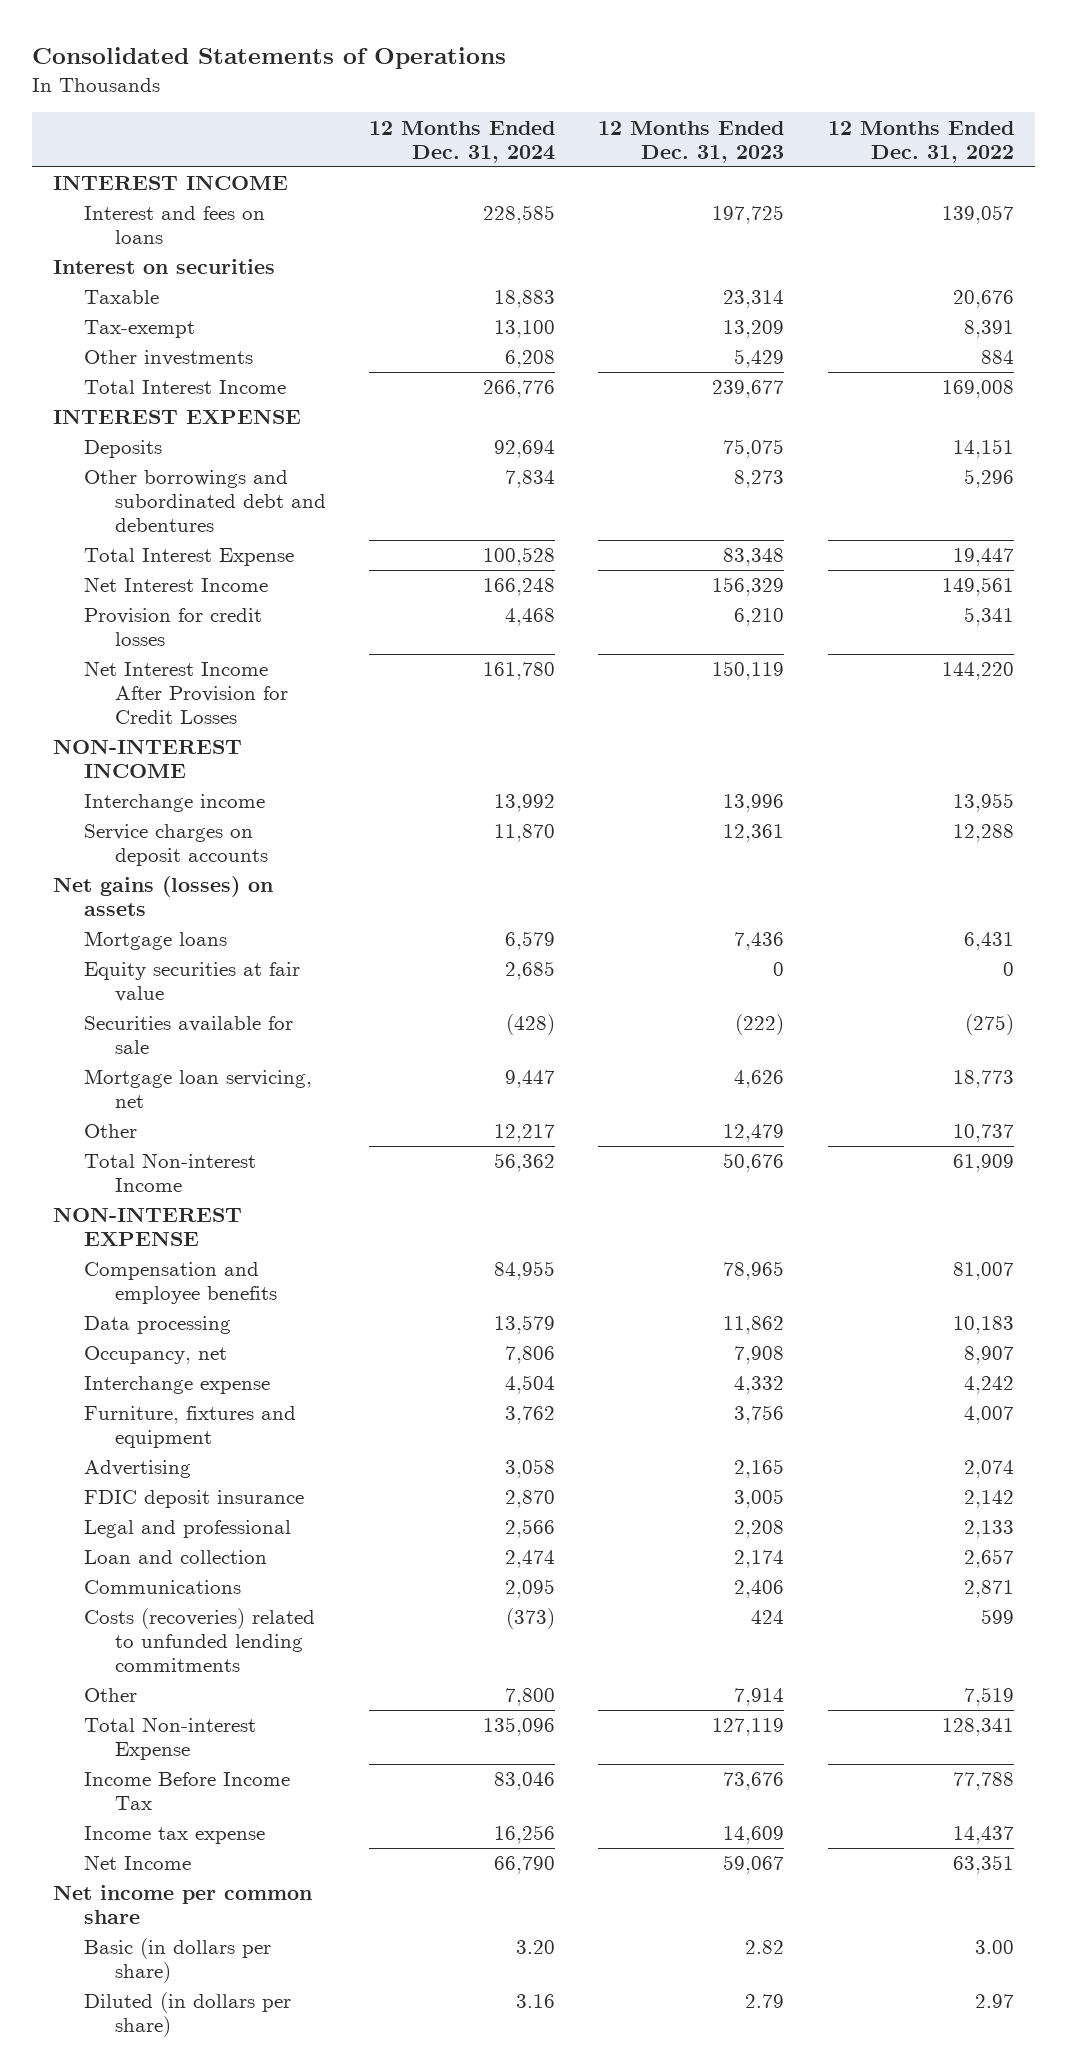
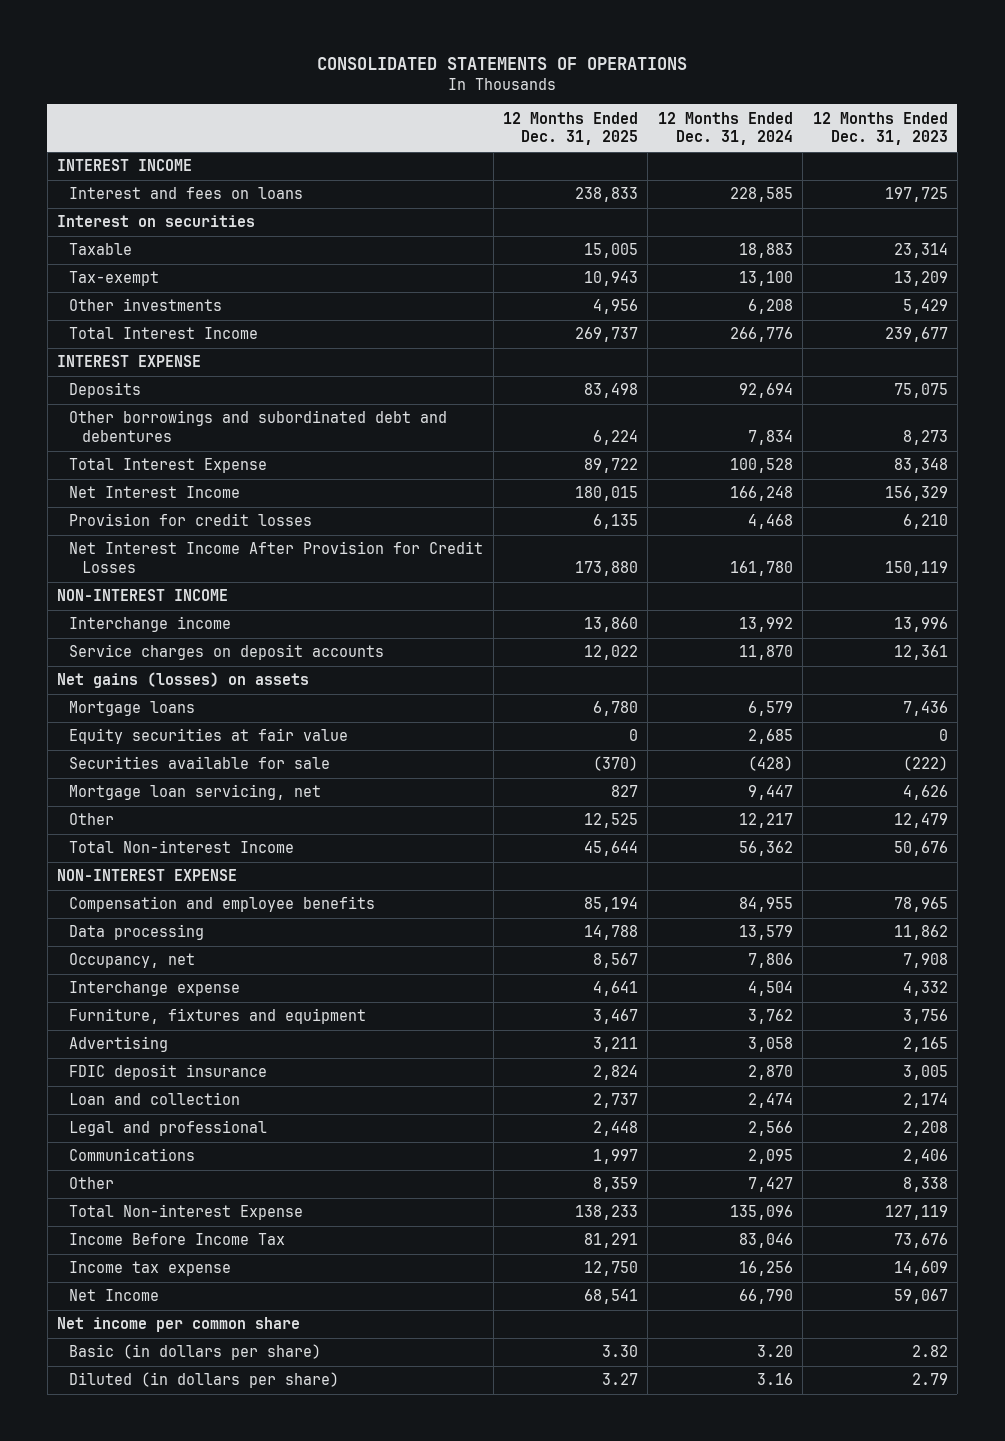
[31,46,506,69] Consolidated Statements of Operations -> [317,56,688,70] CONSOLIDATED STATEMENTS OF OPERATIONS
[827,120,1014,163] 12 Months Ended Dec. 31, 2022 -> none
none -> [503,111,639,146] 12 Months Ended Dec. 31, 2025
[84,1520,292,1539] Legal and professional -> [69,1120,268,1137] Legal and professional
[84,1608,316,1673] Costs (recoveries) related to unfunded lending commitments -> none
[505,1688,556,1707] 7,800 -> [747,1177,793,1193] 7,427
[734,1688,785,1707] 7,914 -> [902,1177,948,1193] 8,338

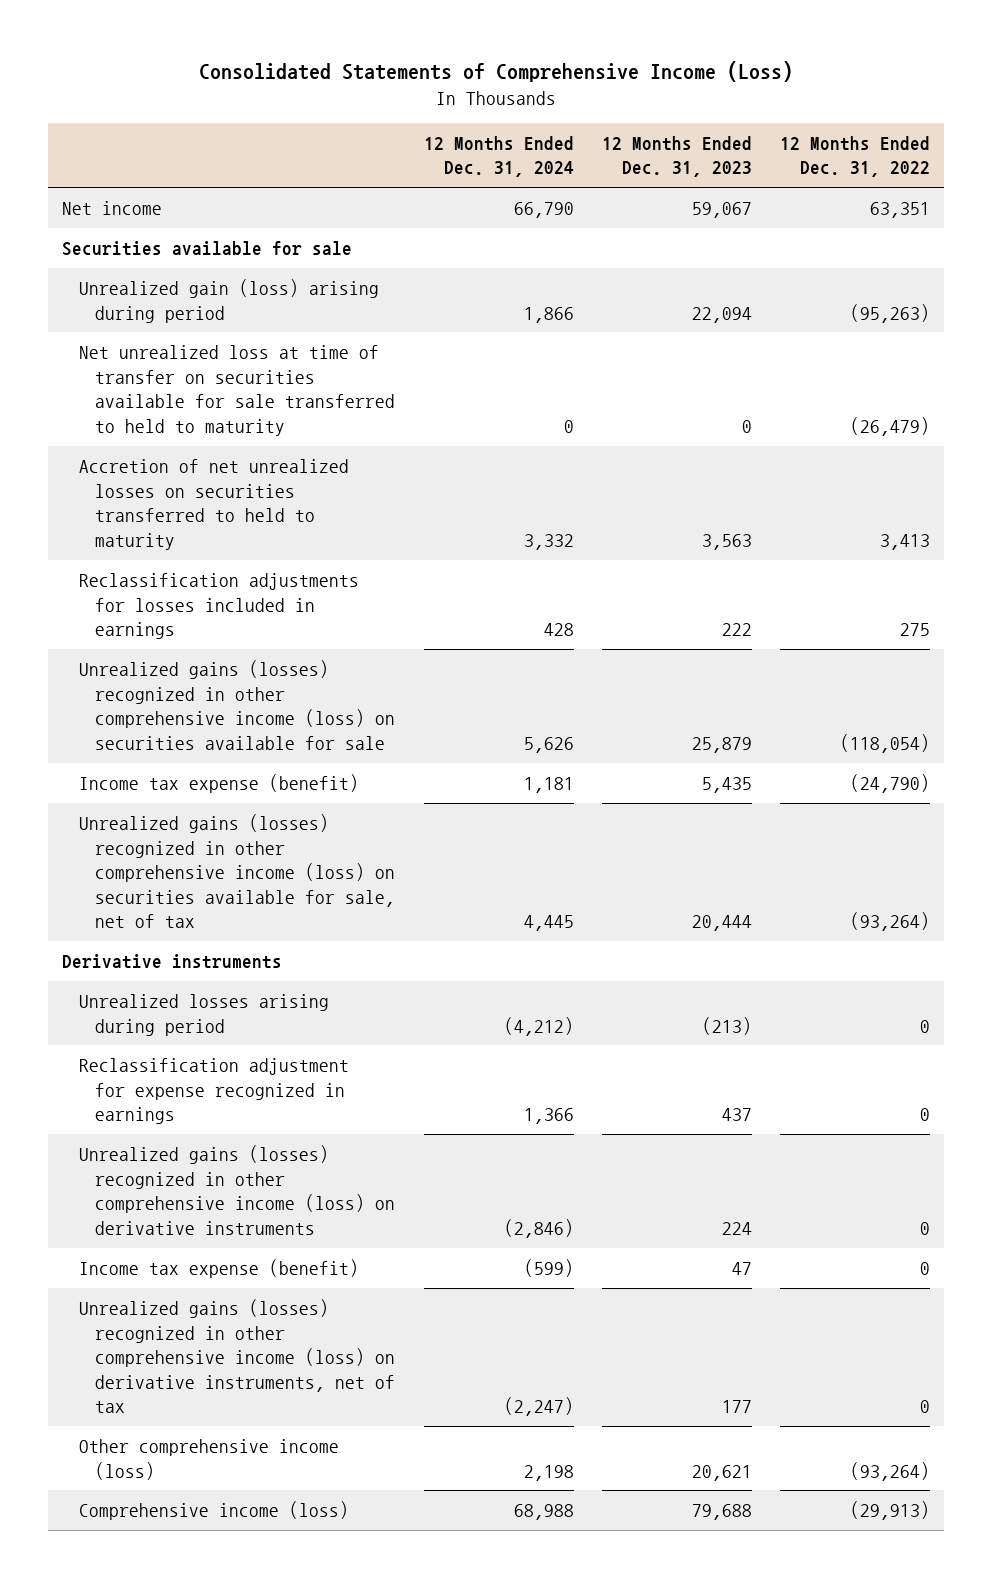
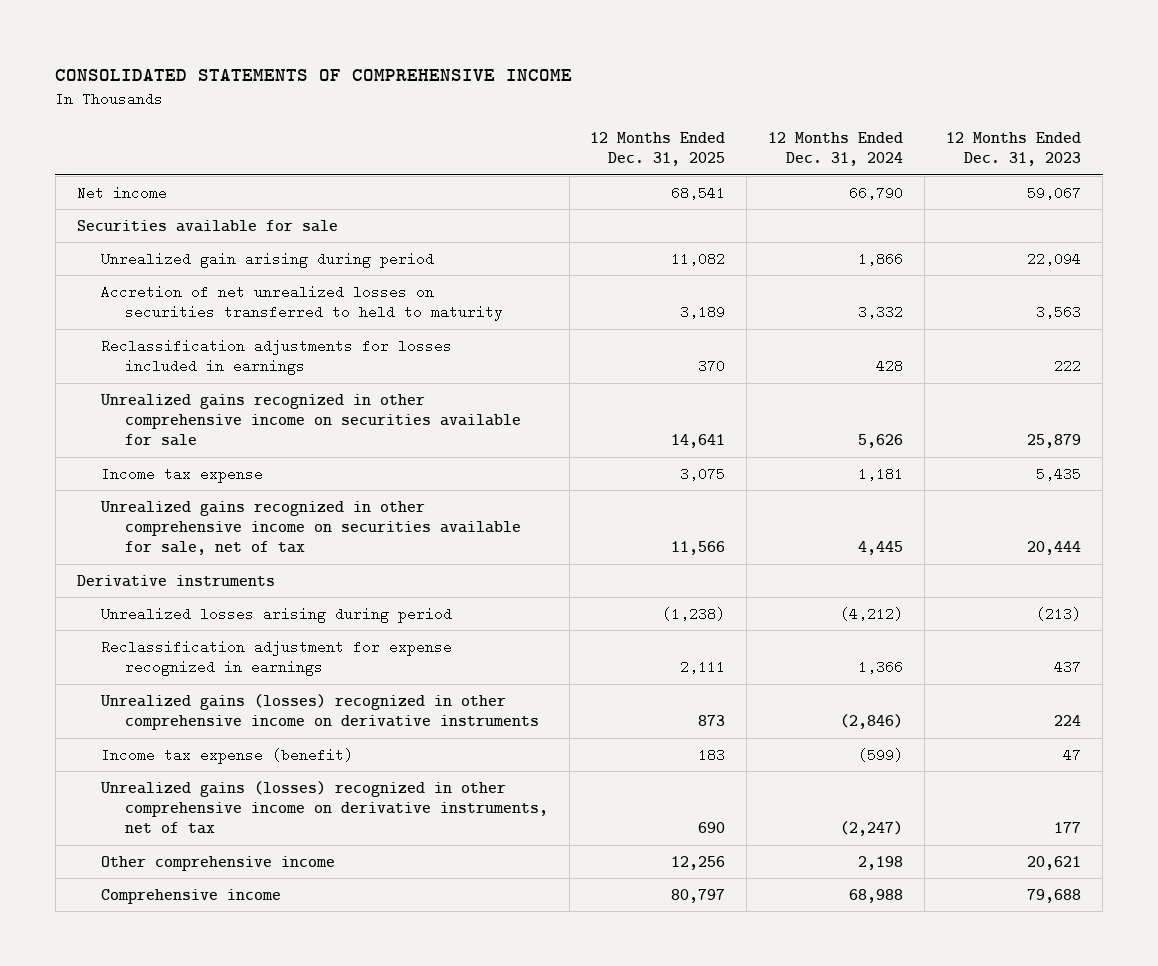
[199,60,794,82] Consolidated Statements of Comprehensive Income (Loss) -> [55,69,573,82] CONSOLIDATED STATEMENTS OF COMPREHENSIVE INCOME
[780,135,931,178] 12 Months Ended Dec. 31, 2022 -> none
none -> [590,131,726,167] 12 Months Ended Dec. 31, 2025
[78,345,396,436] Net unrealized loss at time of transfer on securities available for sale transferred to held to maturity -> none
[78,279,379,323] Unrealized gain (loss) arising during period -> [100,251,434,268] Unrealized gain arising during period
[78,660,396,750] Unrealized gains (losses) recognized in other comprehensive income (loss) on securities available for sale -> [99,393,521,447] Unrealized gains recognized in other comprehensive income on securities available for sale
[78,774,359,794] Income tax expense (benefit) -> [100,466,263,483] Income tax expense
[78,814,396,929] Unrealized gains (losses) recognized in other comprehensive income (loss) on securities available for sale, net of tax -> [99,500,521,556] Unrealized gains recognized in other comprehensive income on securities available for sale, net of tax
[78,1145,396,1235] Unrealized gains (losses) recognized in other comprehensive income (loss) on derivative instruments -> [99,693,539,731] Unrealized gains (losses) recognized in other comprehensive income on derivative instruments
[78,1299,396,1414] Unrealized gains (losses) recognized in other comprehensive income (loss) on derivative instruments, net of tax -> [99,780,548,835] Unrealized gains (losses) recognized in other comprehensive income on derivative instruments, net of tax
[78,1439,339,1480] Other comprehensive income (loss) -> [100,855,335,871] Other comprehensive income
[78,1501,349,1521] Comprehensive income (loss) -> [100,888,281,904] Comprehensive income

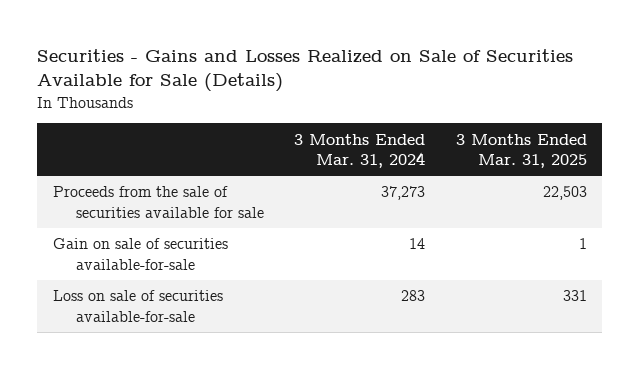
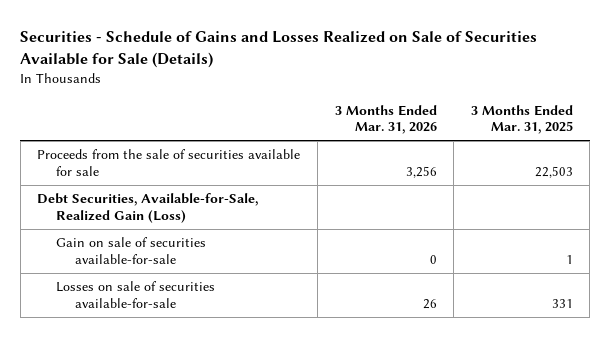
[37,48,574,93] Securities - Gains and Losses Realized on Sale of Securities Available for Sale (Details) -> [20,31,538,68] Securities - Schedule of Gains and Losses Realized on Sale of Securities Available for Sale (Details)
[294,133,426,169] 3 Months Ended Mar. 31, 2024 -> none
none -> [334,104,437,135] 3 Months Ended Mar. 31, 2026
none -> [37,192,259,223] Debt Securities, Available-for-Sale, Realized Gain (Loss)
[52,290,223,322] Loss on sale of securities available-for-sale -> [55,280,215,308] Losses on sale of securities available-for-sale

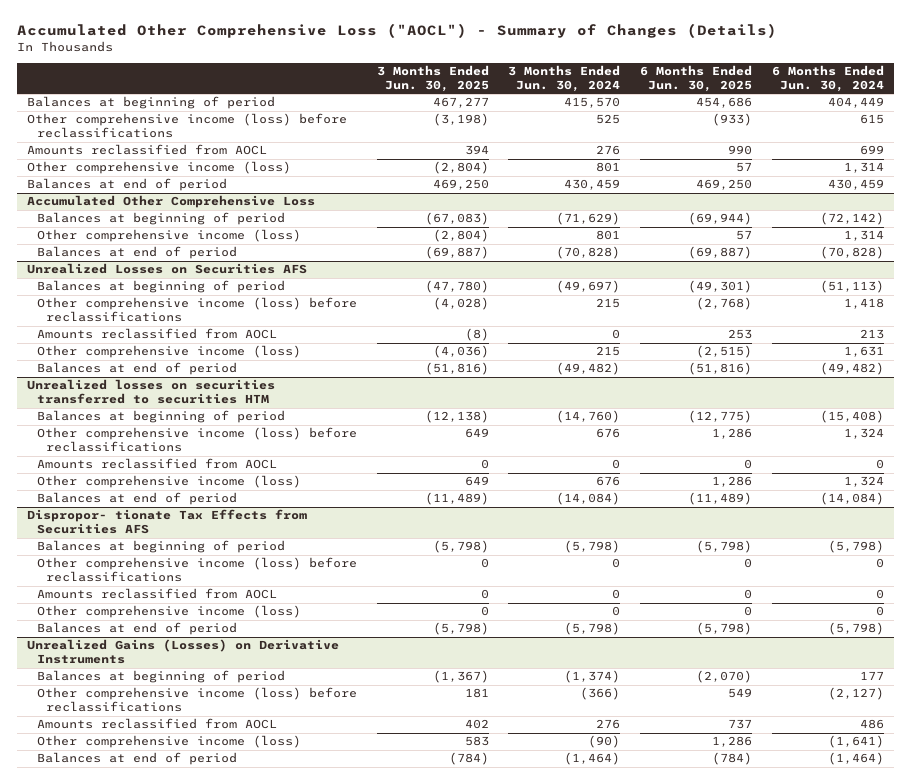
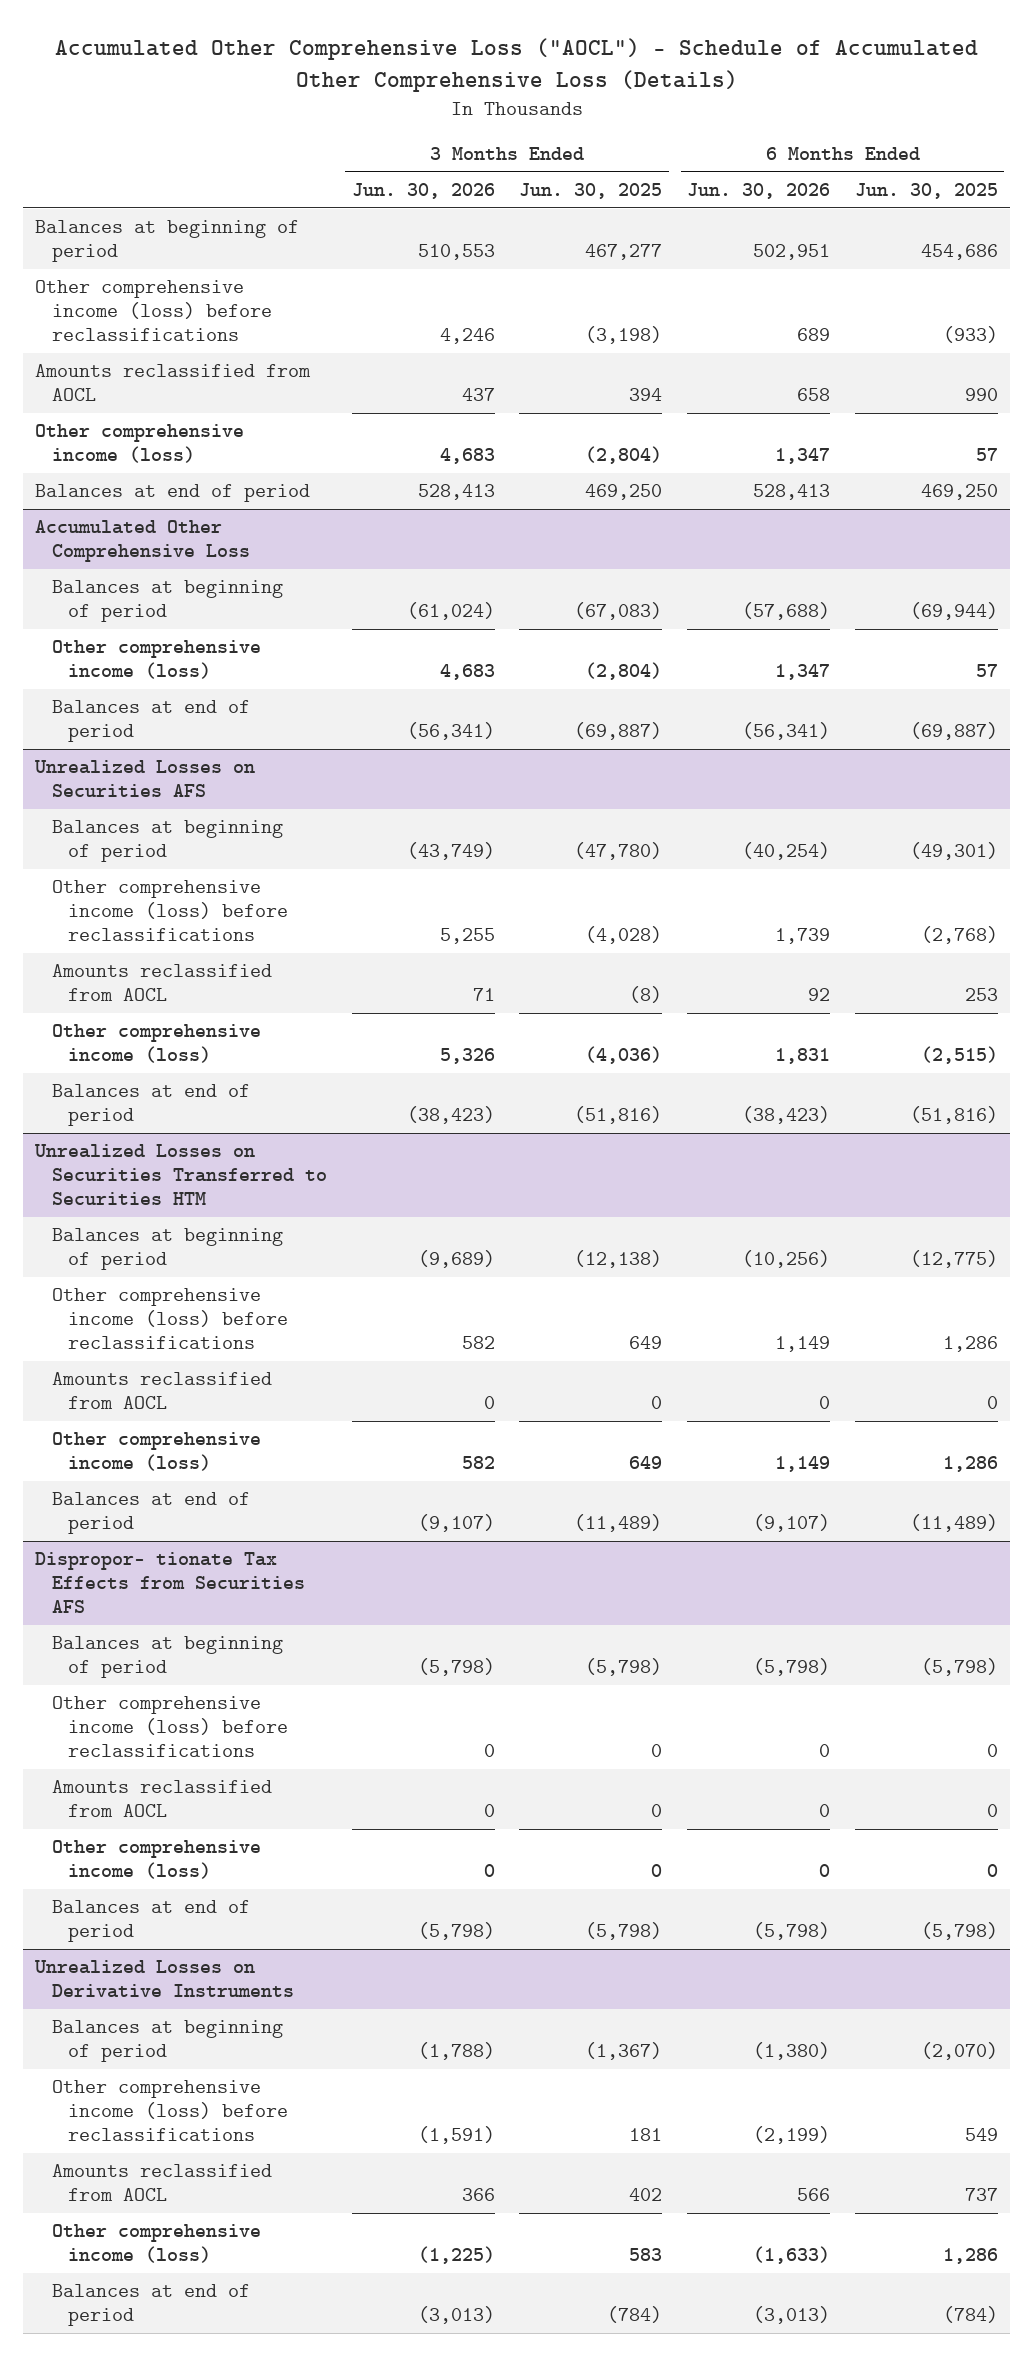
[17,23,778,39] Accumulated Other Comprehensive Loss ("AOCL") - Summary of Changes (Details) -> [54,37,978,92] Accumulated Other Comprehensive Loss ("AOCL") - Schedule of Accumulated Other Comprehensive Loss (Details)
[508,64,621,92] 3 Months Ended Jun. 30, 2024 -> none
[772,64,885,92] 6 Months Ended Jun. 30, 2024 -> none
none -> [351,182,495,199] Jun. 30, 2026
none -> [687,182,831,199] Jun. 30, 2026
[27,379,276,405] Unrealized losses on securities transferred to securities HTM -> [34,1144,327,1206] Unrealized Losses on Securities Transferred to Securities HTM
[27,639,340,665] Unrealized Gains (Losses) on Derivative Instruments -> [34,1960,294,1999] Unrealized Losses on Derivative Instruments

